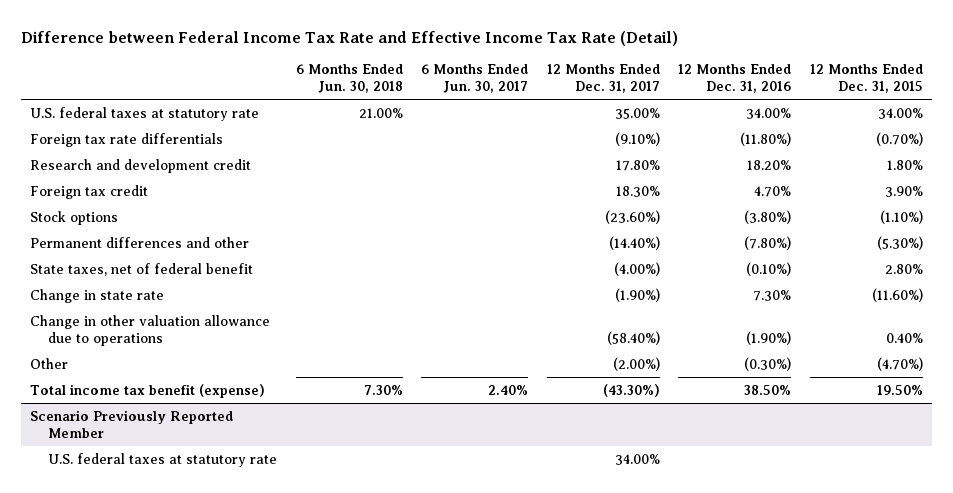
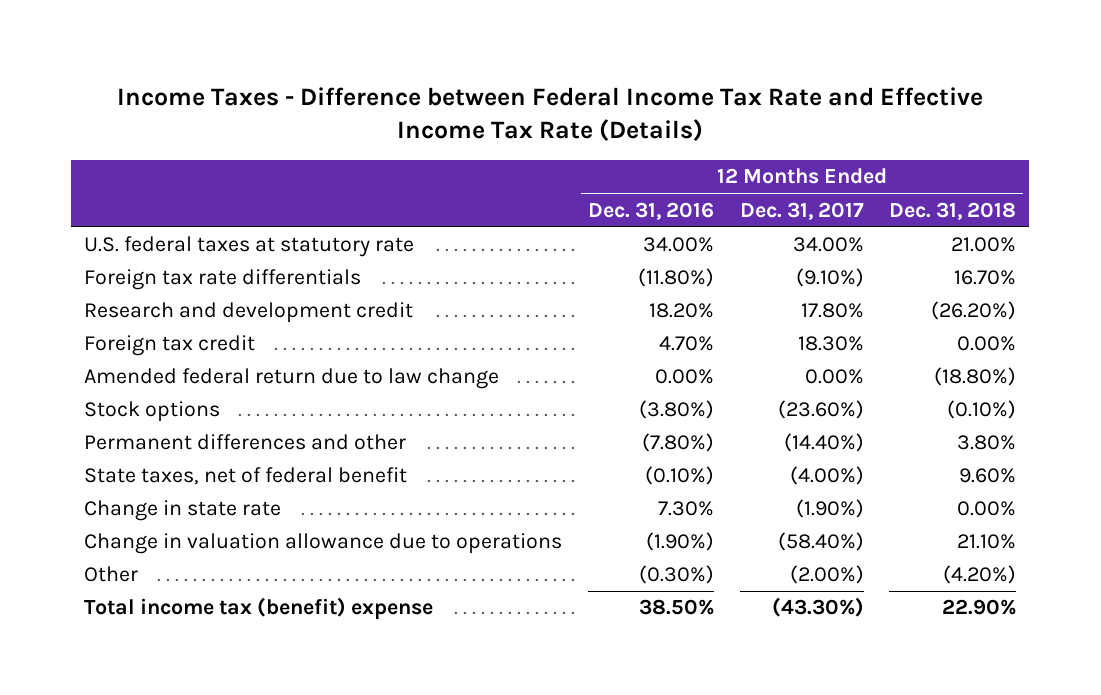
[20,30,678,46] Difference between Federal Income Tax Rate and Effective Income Tax Rate (Detail) -> [117,86,984,142] Income Taxes - Difference between Federal Income Tax Rate and Effective Income Tax Rate (Details)
[295,64,403,94] 6 Months Ended Jun. 30, 2018 -> none
[421,64,529,94] 6 Months Ended Jun. 30, 2017 -> none
[809,64,923,94] 12 Months Ended Dec. 31, 2015 -> none
none -> [889,201,1017,220] Dec. 31, 2018
[614,107,660,119] 35.00% -> [792,237,864,253] 34.00%
none -> [84,368,500,390] Amended federal return due to law change
[30,314,271,346] Change in other valuation allowance due to operations -> [84,533,563,555] Change in valuation allowance due to operations
[30,409,234,438] Scenario Previously Reported Member -> none
[48,452,278,467] U.S. federal taxes at statutory rate -> none
[30,383,266,398] Total income tax benefit (expense) -> [84,597,434,621] Total income tax (benefit) expense

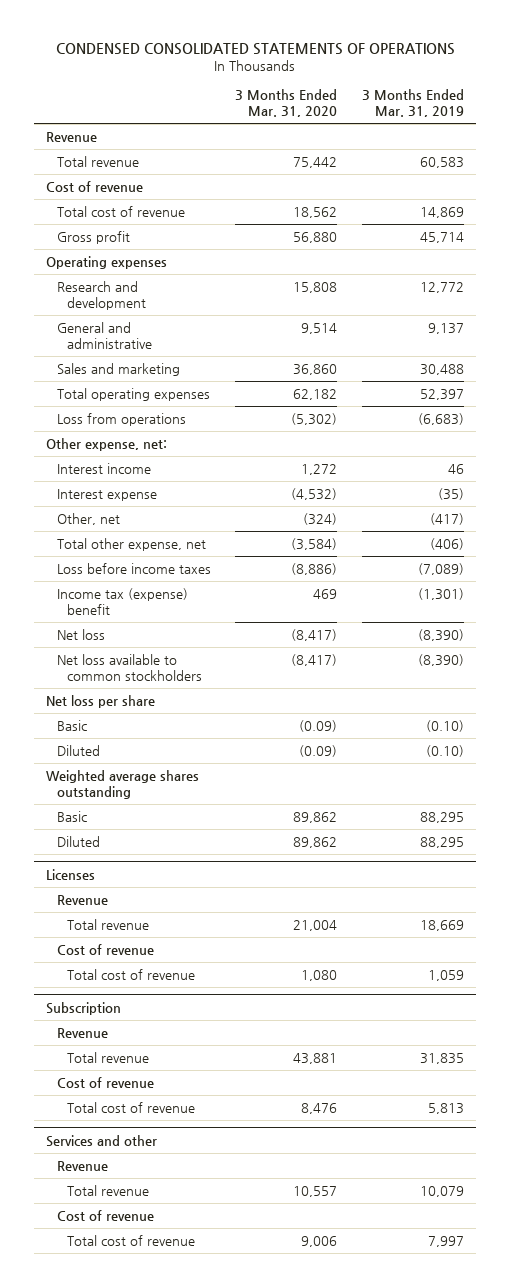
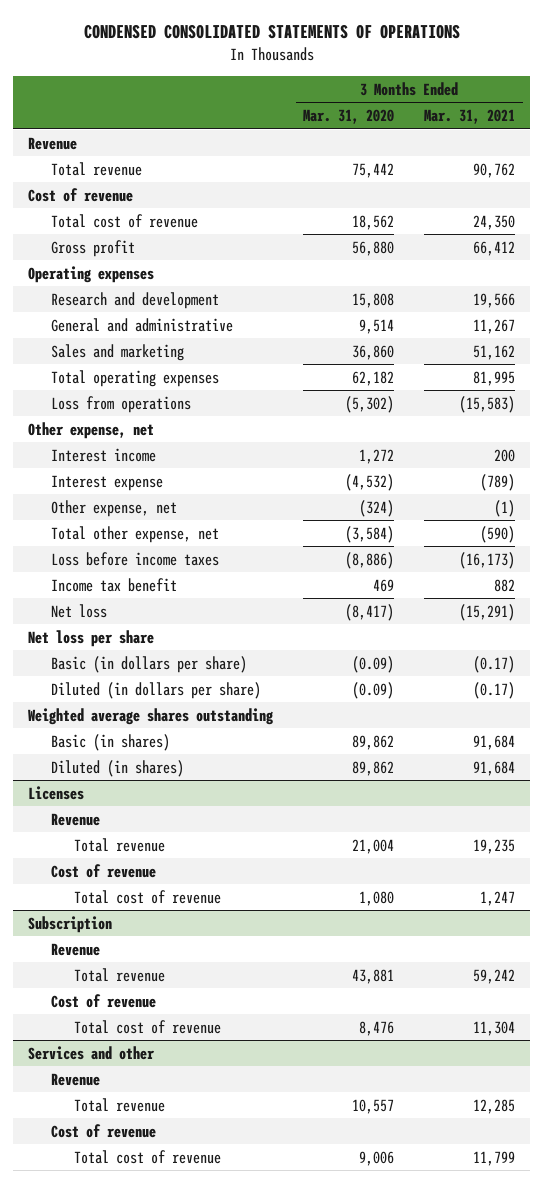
[362,89,465,117] 3 Months Ended Mar. 31, 2019 -> none
none -> [424,109,516,125] Mar. 31, 2021
[46,438,168,452] Other expense, net: -> [28,421,155,439] Other expense, net
[56,513,120,526] Other, net -> [51,499,178,517] Other expense, net
[56,588,188,615] Income tax (expense) benefit -> [51,577,178,592] Income tax benefit
[56,654,203,681] Net loss available to common stockholders -> none
[56,720,87,732] Basic -> [51,655,248,673] Basic (in dollars per share)
[56,745,100,757] Diluted -> [51,681,262,699] Diluted (in dollars per share)
[56,811,87,823] Basic -> [51,733,171,751] Basic (in shares)
[56,836,100,848] Diluted -> [51,759,185,777] Diluted (in shares)

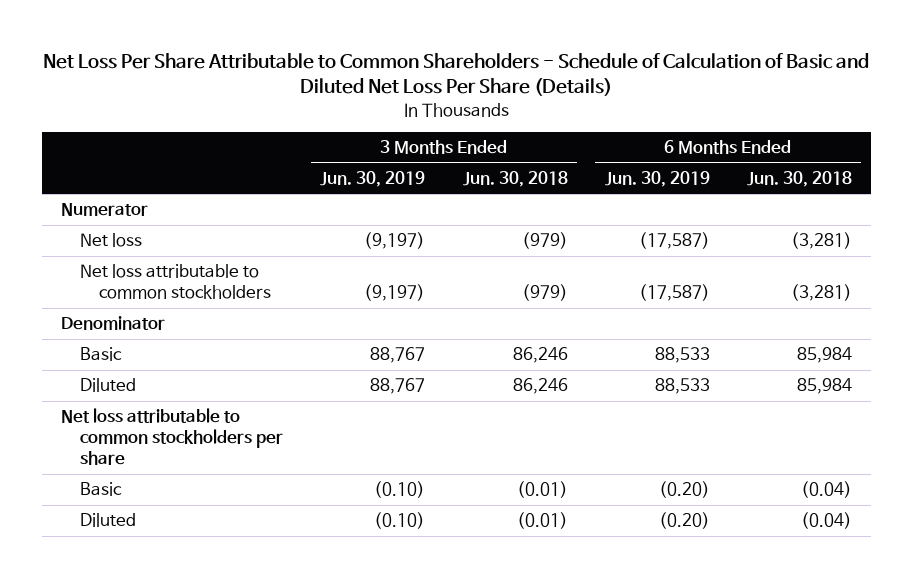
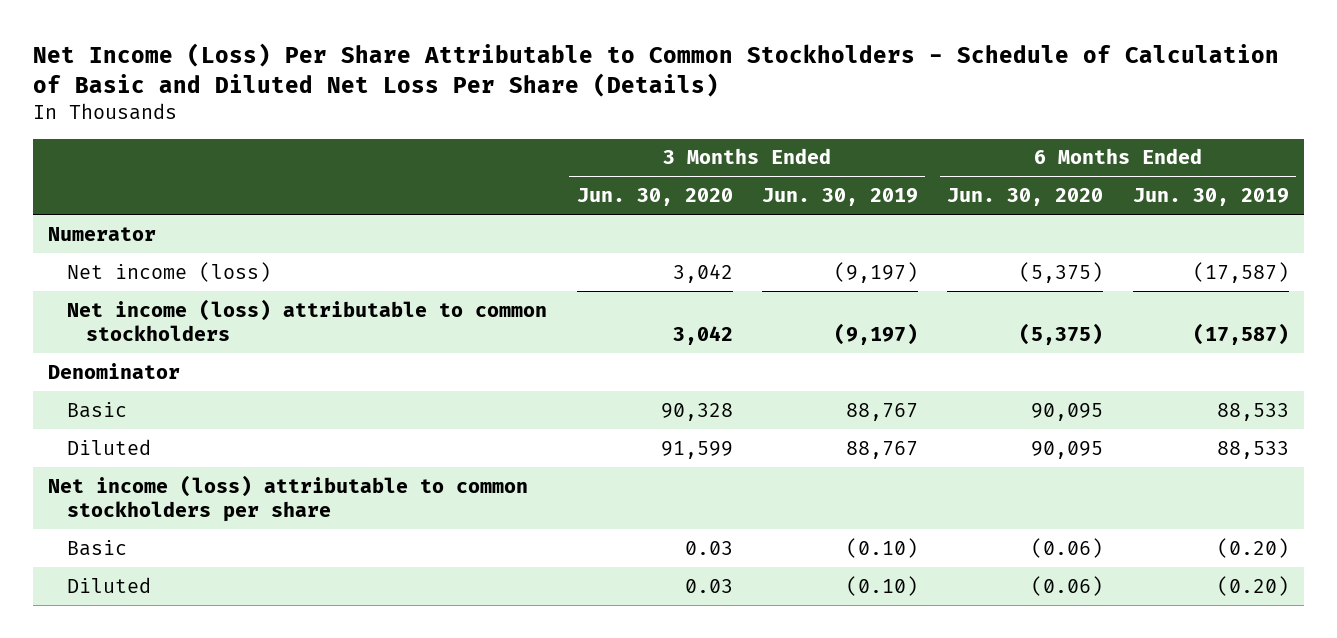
[43,52,870,97] Net Loss Per Share Attributable to Common Shareholders - Schedule of Calculation of Basic and Diluted Net Loss Per Share (Details) -> [33,43,1280,98] Net Income (Loss) Per Share Attributable to Common Stockholders - Schedule of Calculation of Basic and Diluted Net Loss Per Share (Details)
[462,170,568,187] Jun. 30, 2018 -> none
[746,170,852,187] Jun. 30, 2018 -> none
none -> [576,188,733,207] Jun. 30, 2020
none -> [947,188,1104,207] Jun. 30, 2020
[80,233,143,248] Net loss -> [67,261,272,282] Net income (loss)
[80,264,272,300] Net loss attributable to common stockholders -> [67,298,548,341] Net income (loss) attributable to common stockholders
[60,408,284,466] Net loss attributable to common stockholders per share -> [48,474,529,522] Net income (loss) attributable to common stockholders per share

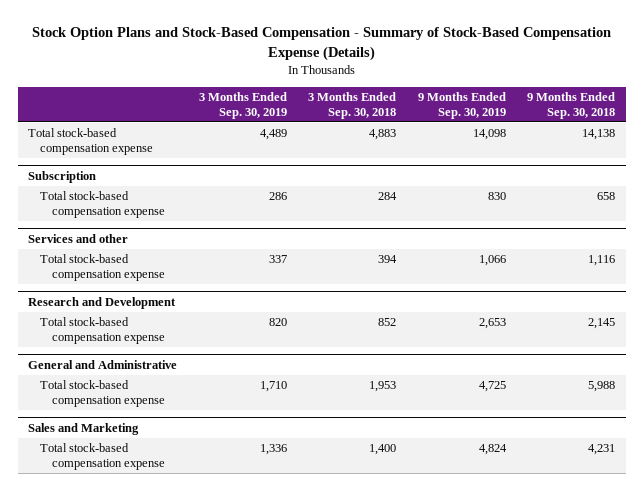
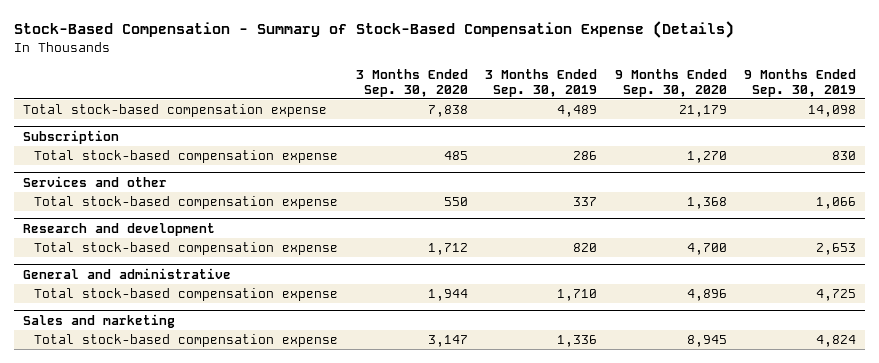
[31,27,611,61] Stock Option Plans and Stock-Based Compensation - Summary of Stock-Based Compensation Expense (Details) -> [13,21,734,39] Stock-Based Compensation - Summary of Stock-Based Compensation Expense (Details)
[308,91,397,119] 3 Months Ended Sep. 30, 2018 -> none
[526,91,615,119] 9 Months Ended Sep. 30, 2018 -> none
none -> [355,68,468,97] 3 Months Ended Sep. 30, 2020
none -> [614,68,727,97] 9 Months Ended Sep. 30, 2020
[28,296,177,309] Research and Development -> [22,222,215,236] Research and development
[28,359,178,369] General and Administrative -> [22,267,231,279] General and administrative
[28,422,140,435] Sales and Marketing -> [22,313,175,328] Sales and marketing

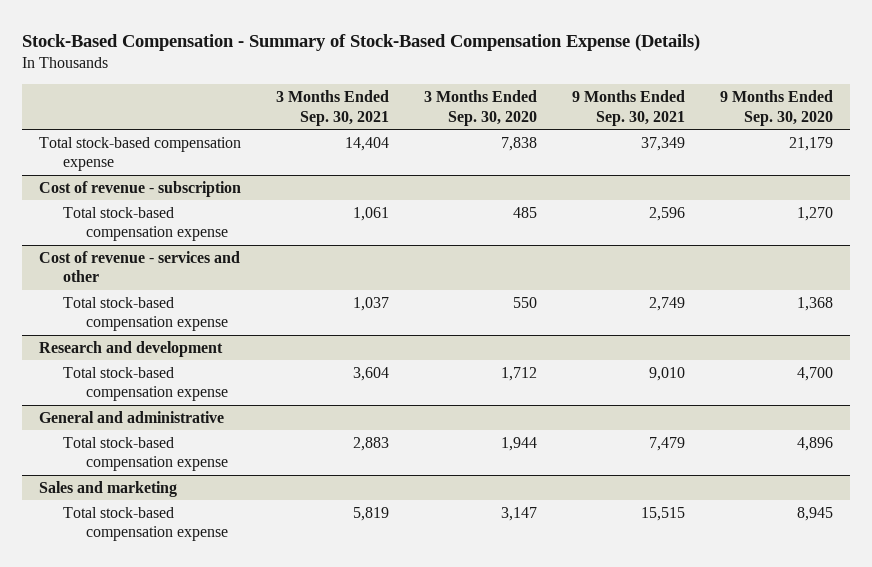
[485,68,598,97] 3 Months Ended Sep. 30, 2019 -> none
[744,68,857,97] 9 Months Ended Sep. 30, 2019 -> none
none -> [276,90,390,126] 3 Months Ended Sep. 30, 2021
none -> [571,90,685,126] 9 Months Ended Sep. 30, 2021
[22,129,119,144] Subscription -> none
none -> [39,180,242,197] Cost of revenue - subscription
[22,175,167,187] Services and other -> [39,250,241,283] Cost of revenue - services and other

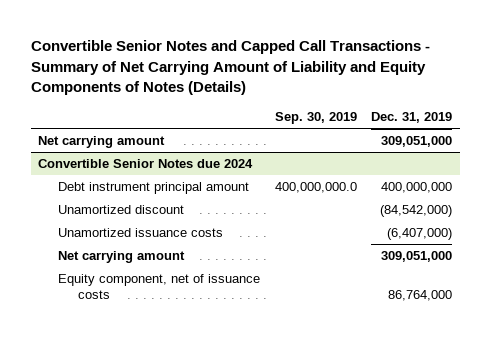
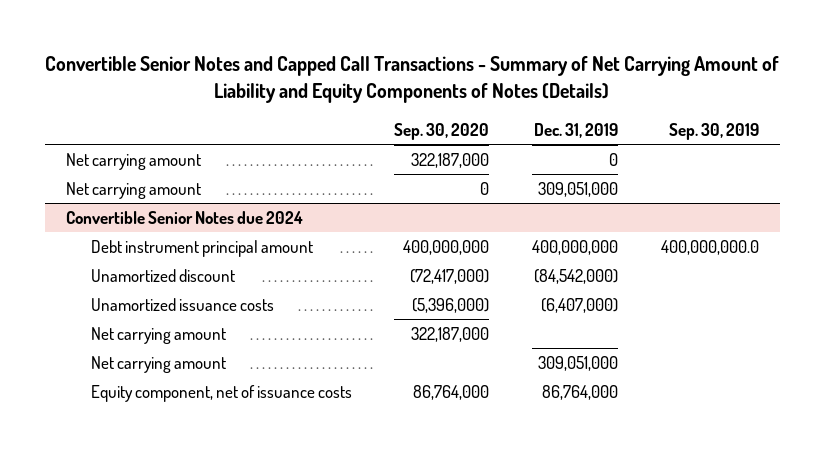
none -> [394,122,490,140] Sep. 30, 2020
none -> [66,152,202,170] Net carrying amount
none -> [90,326,226,344] Net carrying amount

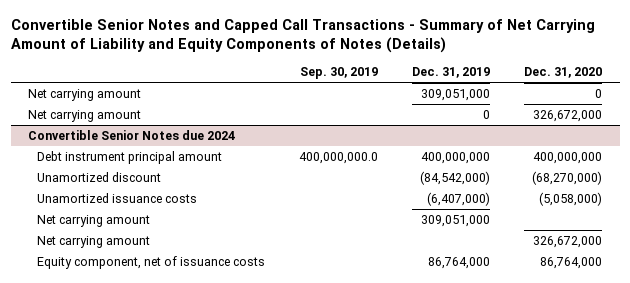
[394,122,490,140] Sep. 30, 2020 -> none
none -> [524,67,603,79] Dec. 31, 2020
[66,152,202,170] Net carrying amount -> [27,109,141,122] Net carrying amount
[90,326,226,344] Net carrying amount -> [36,235,150,248] Net carrying amount

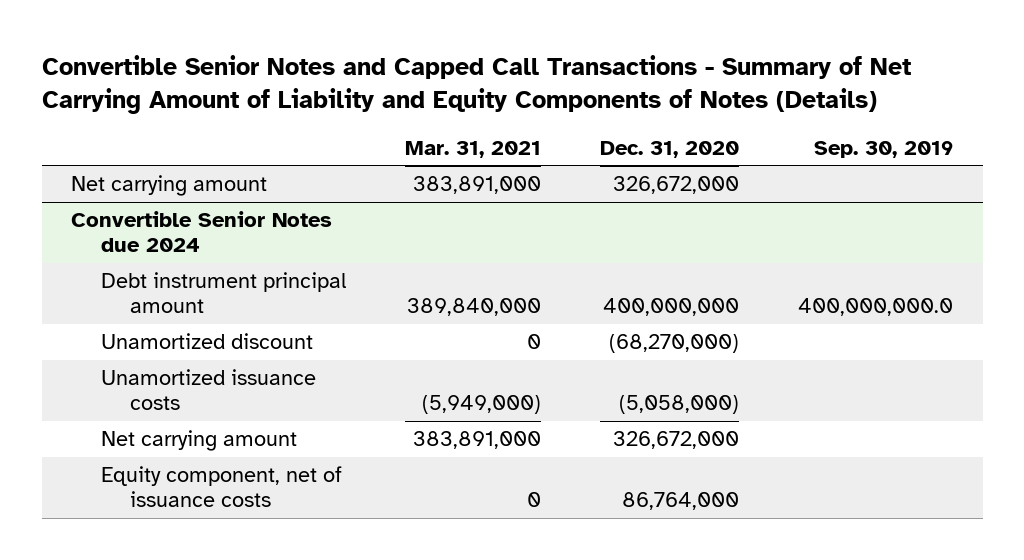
[412,67,491,79] Dec. 31, 2019 -> none
none -> [404,140,541,158] Mar. 31, 2021
[27,88,141,101] Net carrying amount -> none
[36,214,150,227] Net carrying amount -> none

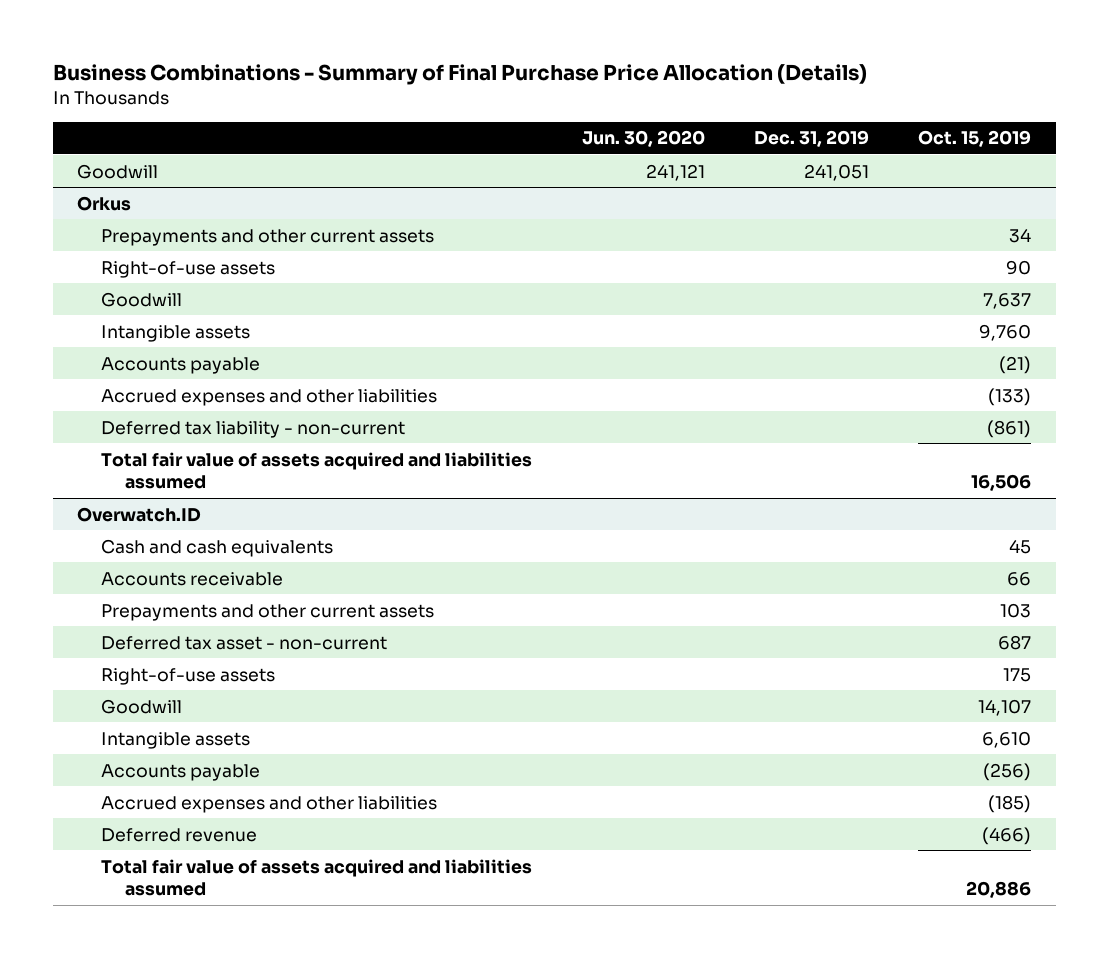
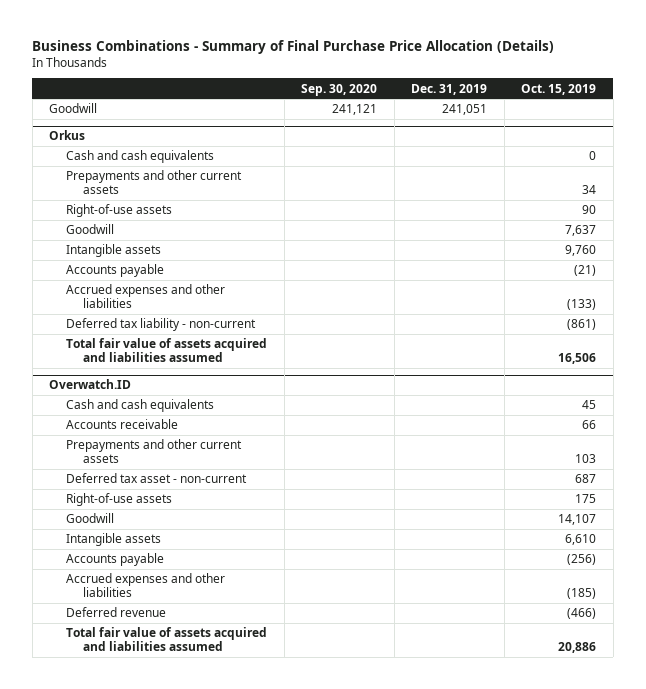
[581,130,705,148] Jun. 30, 2020 -> none
none -> [301,83,378,96] Sep. 30, 2020
none -> [66,150,215,164] Cash and cash equivalents

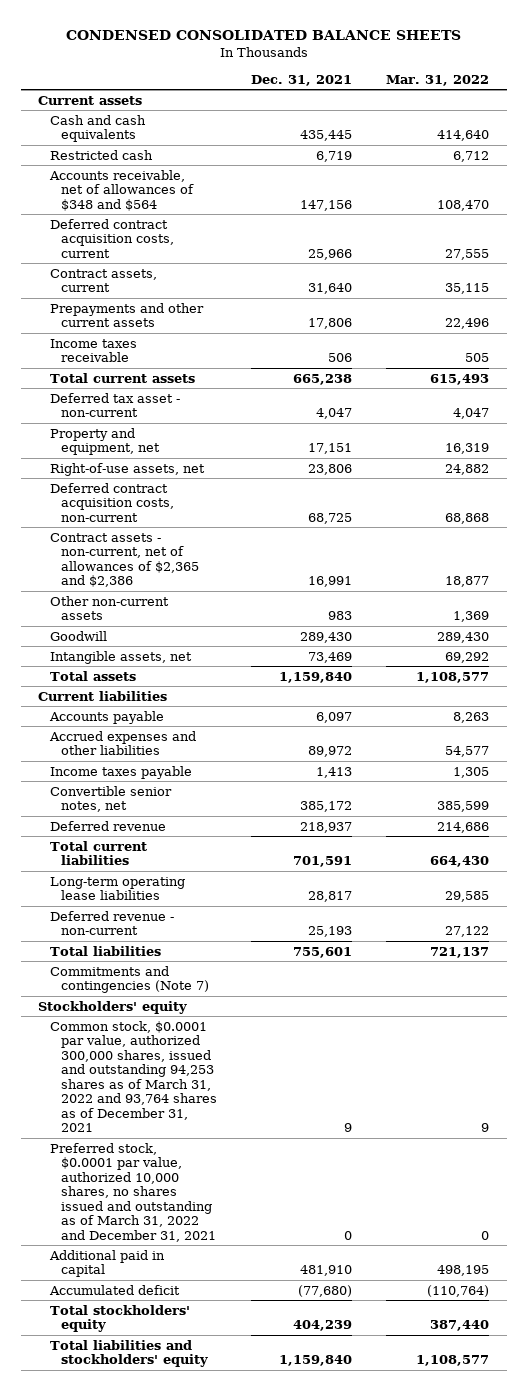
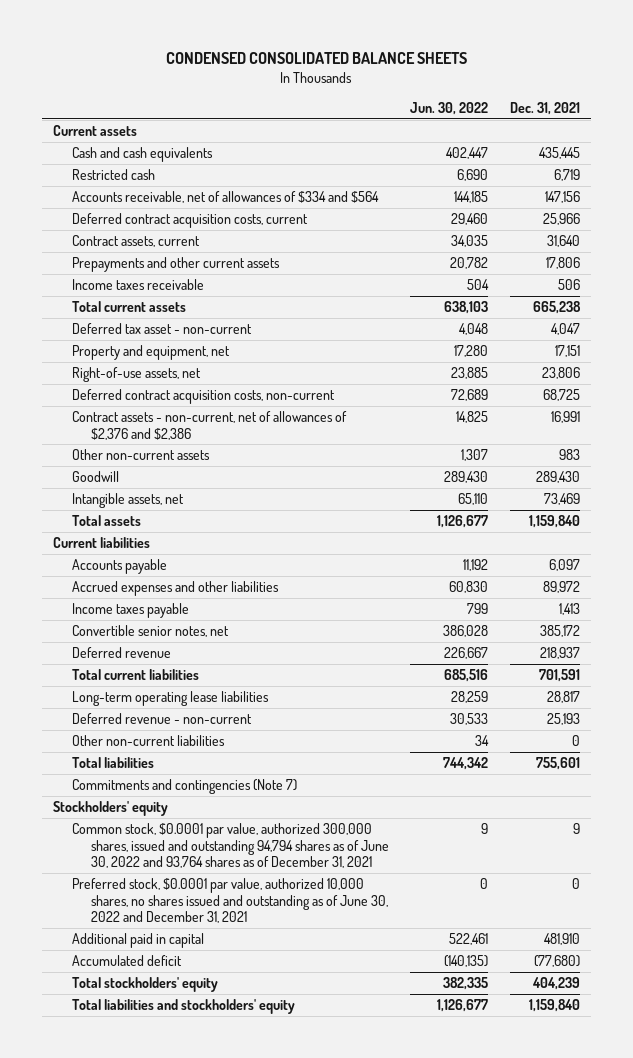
[386,74,490,86] Mar. 31, 2022 -> none
none -> [410,101,489,115] Jun. 30, 2022
[48,169,195,211] Accounts receivable, net of allowances of $348 and $564 -> [71,191,379,204] Accounts receivable, net of allowances of $334 and $564
[49,532,200,588] Contract assets - non-current, net of allowances of $2,365 and $2,386 -> [71,411,347,440] Contract assets - non-current, net of allowances of $2,376 and $2,386
none -> [71,735,225,747] Other non-current liabilities
[49,1020,218,1133] Common stock, $0.0001 par value, authorized 300,000 shares, issued and outstanding 94,253 shares as of March 31, 2022 and 93,764 shares as of December 31, 2021 -> [71,823,390,869] Common stock, $0.0001 par value, authorized 300,000 shares, issued and outstanding 94,794 shares as of June 30, 2022 and 93,764 shares as of December 31, 2021
[49,1142,217,1242] Preferred stock, $0.0001 par value, authorized 10,000 shares, no shares issued and outstanding as of March 31, 2022 and December 31, 2021 -> [71,878,389,924] Preferred stock, $0.0001 par value, authorized 10,000 shares, no shares issued and outstanding as of June 30, 2022 and December 31, 2021

